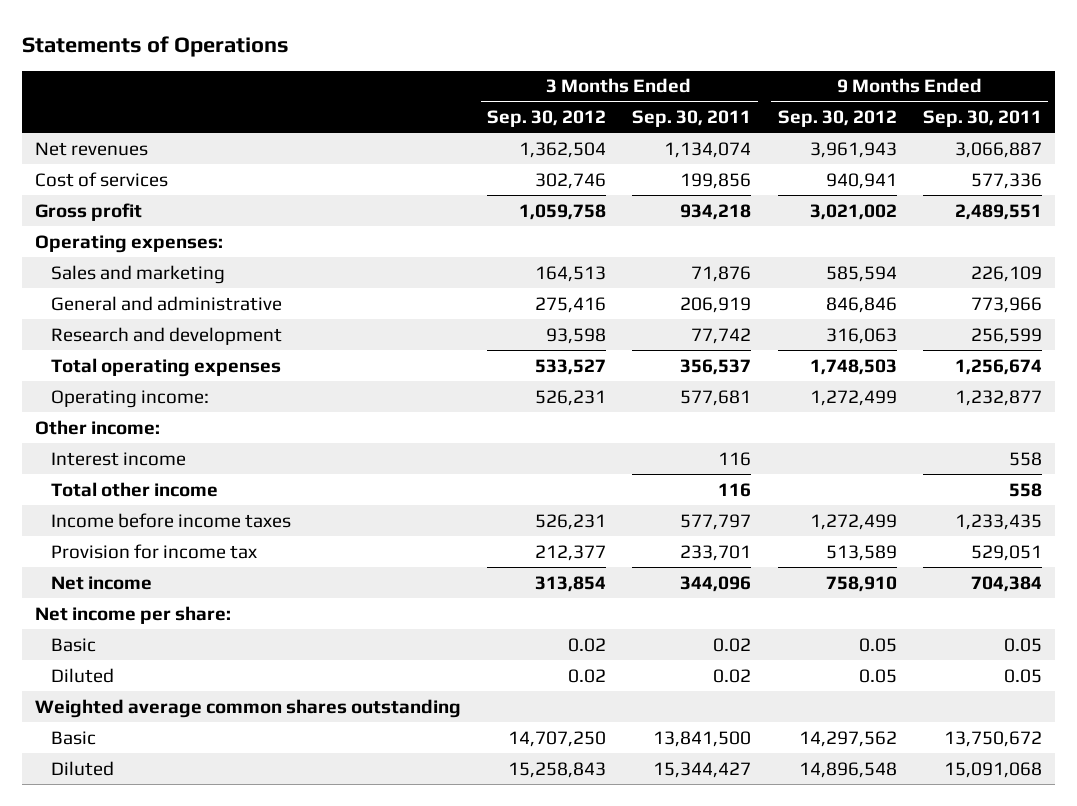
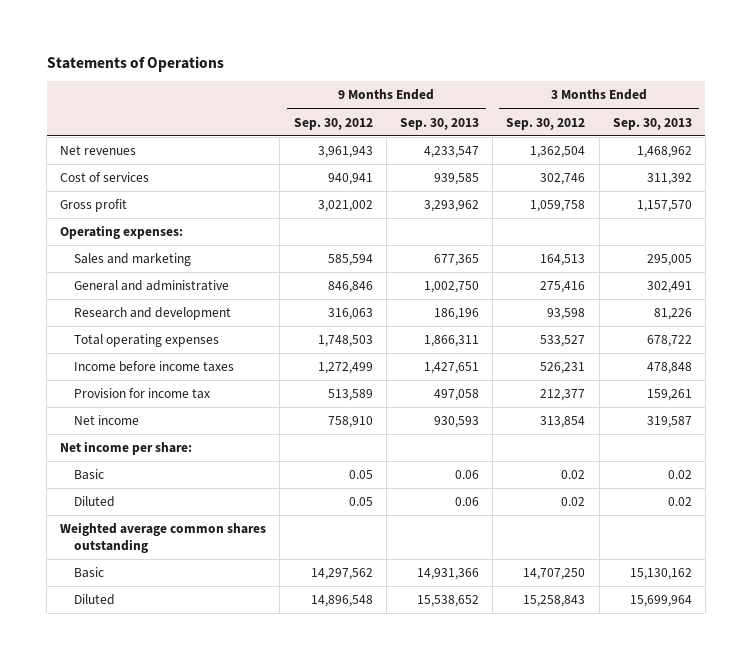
[632,109,752,127] Sep. 30, 2011 -> none
[922,109,1042,127] Sep. 30, 2011 -> none
none -> [399,117,479,130] Sep. 30, 2013
none -> [612,117,692,130] Sep. 30, 2013
[51,389,210,408] Operating income: -> none
[35,419,161,435] Other income: -> none
[51,451,187,466] Interest income -> none
[51,481,219,497] Total other income -> none

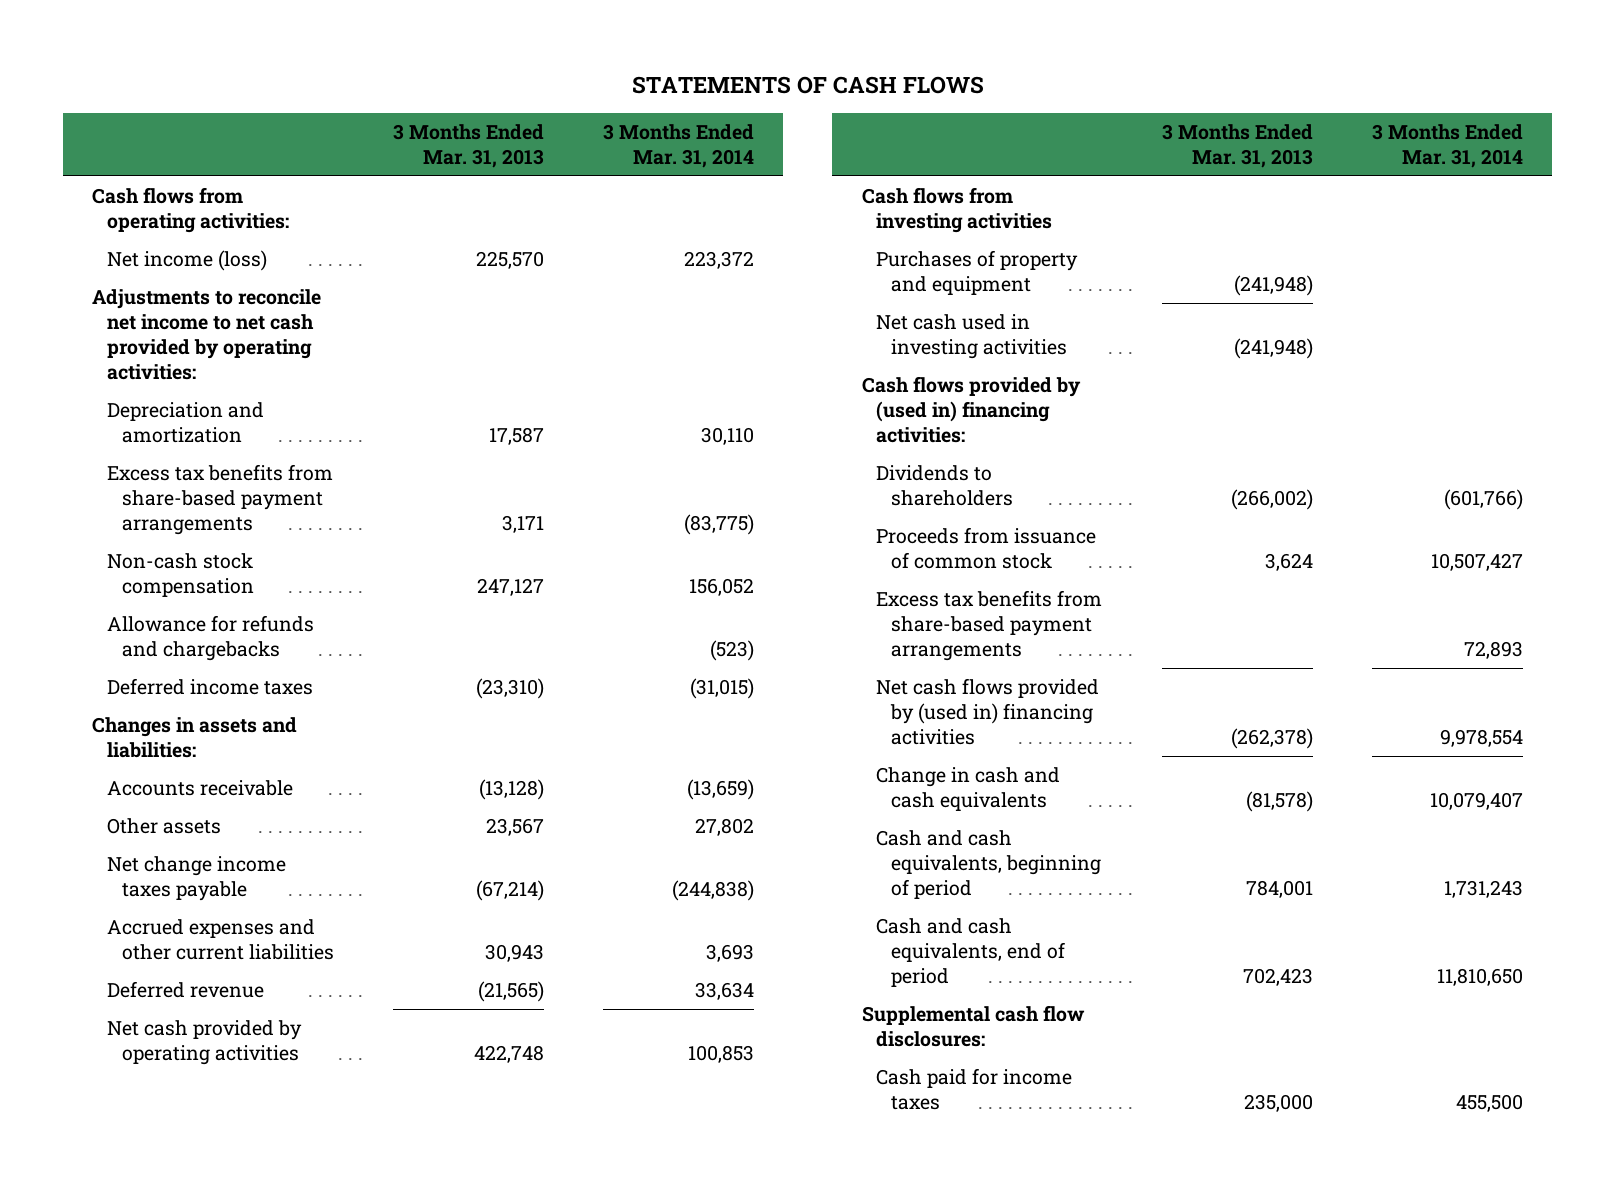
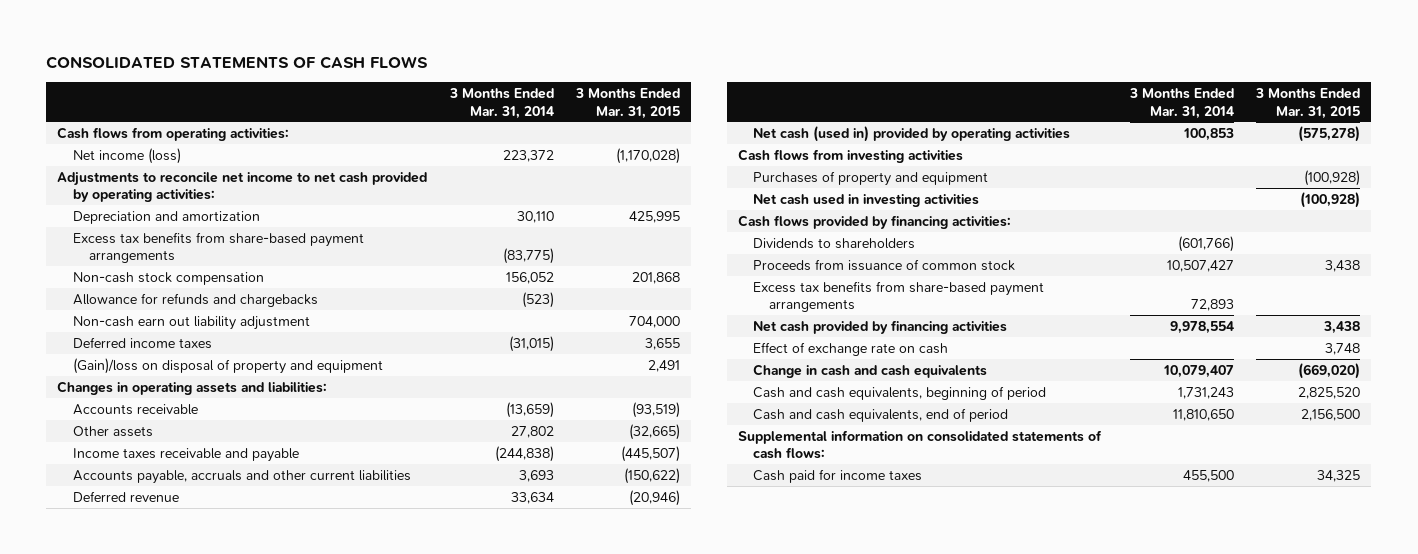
[631,76,984,95] STATEMENTS OF CASH FLOWS -> [46,56,429,70] CONSOLIDATED STATEMENTS OF CASH FLOWS
[392,123,544,168] 3 Months Ended Mar. 31, 2013 -> none
none -> [574,87,680,119] 3 Months Ended Mar. 31, 2015
none -> [72,315,310,330] Non-cash earn out liability adjustment
none -> [72,357,383,374] (Gain)/loss on disposal of property and equipment
[92,716,298,759] Changes in assets and liabilities: -> [57,380,328,395] Changes in operating assets and liabilities:
[107,855,287,902] Net change income taxes payable -> [72,447,299,462] Income taxes receivable and payable
[107,918,334,961] Accrued expenses and other current liabilities -> [72,469,411,484] Accounts payable, accruals and other current liabilities
[107,1019,303,1066] Net cash provided by operating activities -> [753,125,1071,142] Net cash (used in) provided by operating activities
[861,375,1081,444] Cash flows provided by (used in) financing activities: -> [737,214,1011,229] Cash flows provided by financing activities:
[876,677,1100,746] Net cash flows provided by (used in) financing activities -> [753,319,1008,334] Net cash provided by financing activities
none -> [753,341,949,356] Effect of exchange rate on cash
[861,1004,1085,1048] Supplemental cash flow disclosures: -> [737,429,1102,460] Supplemental information on consolidated statements of cash flows:

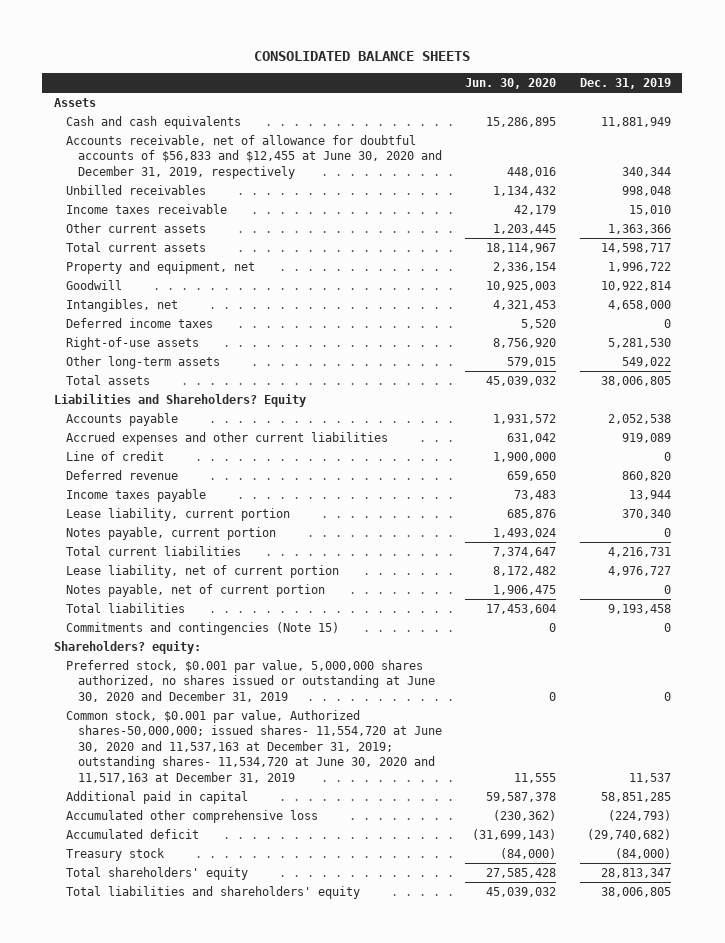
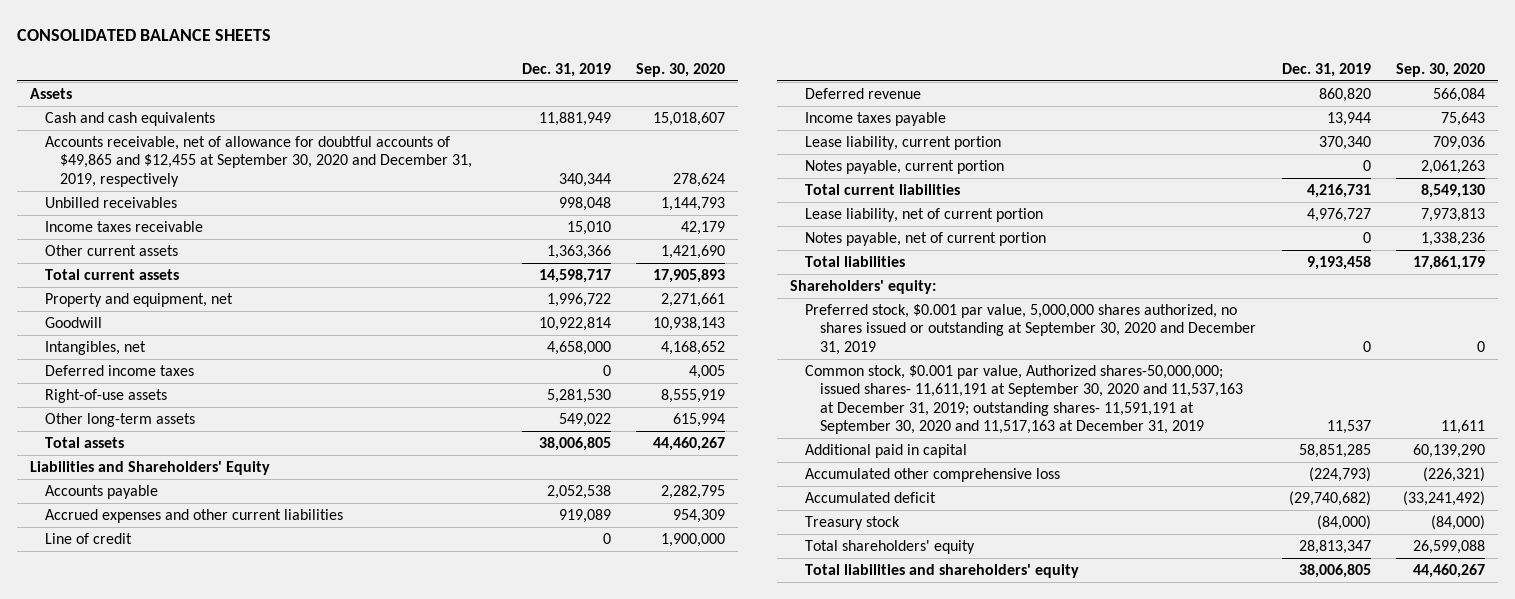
[465,78,557,90] Jun. 30, 2020 -> none
none -> [636,62,726,77] Sep. 30, 2020
[65,134,443,179] Accounts receivable, net of allowance for doubtful accounts of $56,833 and $12,455 at June 30, 2020 and December 31, 2019, respectively -> [45,136,473,187] Accounts receivable, net of allowance for doubtful accounts of $49,865 and $12,455 at September 30, 2020 and December 31, 2019, respectively
[53,393,306,407] Liabilities and Shareholders? Equity -> [29,461,270,476] Liabilities and Shareholders' Equity
[65,621,339,635] Commitments and contingencies (Note 15) -> none
[53,640,201,654] Shareholders? equity: -> [789,280,936,295] Shareholders' equity:
[65,659,436,702] Preferred stock, $0.001 par value, 5,000,000 shares authorized, no shares issued or outstanding at June 30, 2020 and December 31, 2019 -> [805,304,1257,355] Preferred stock, $0.001 par value, 5,000,000 shares authorized, no shares issued or outstanding at September 30, 2020 and December 31, 2019
[65,709,443,783] Common stock, $0.001 par value, Authorized shares-50,000,000; issued shares- 11,554,720 at June 30, 2020 and 11,537,163 at December 31, 2019; outstanding shares- 11,534,720 at June 30, 2020 and 11,517,163 at December 31, 2019 -> [805,365,1244,434] Common stock, $0.001 par value, Authorized shares-50,000,000; issued shares- 11,611,191 at September 30, 2020 and 11,537,163 at December 31, 2019; outstanding shares- 11,591,191 at September 30, 2020 and 11,517,163 at December 31, 2019

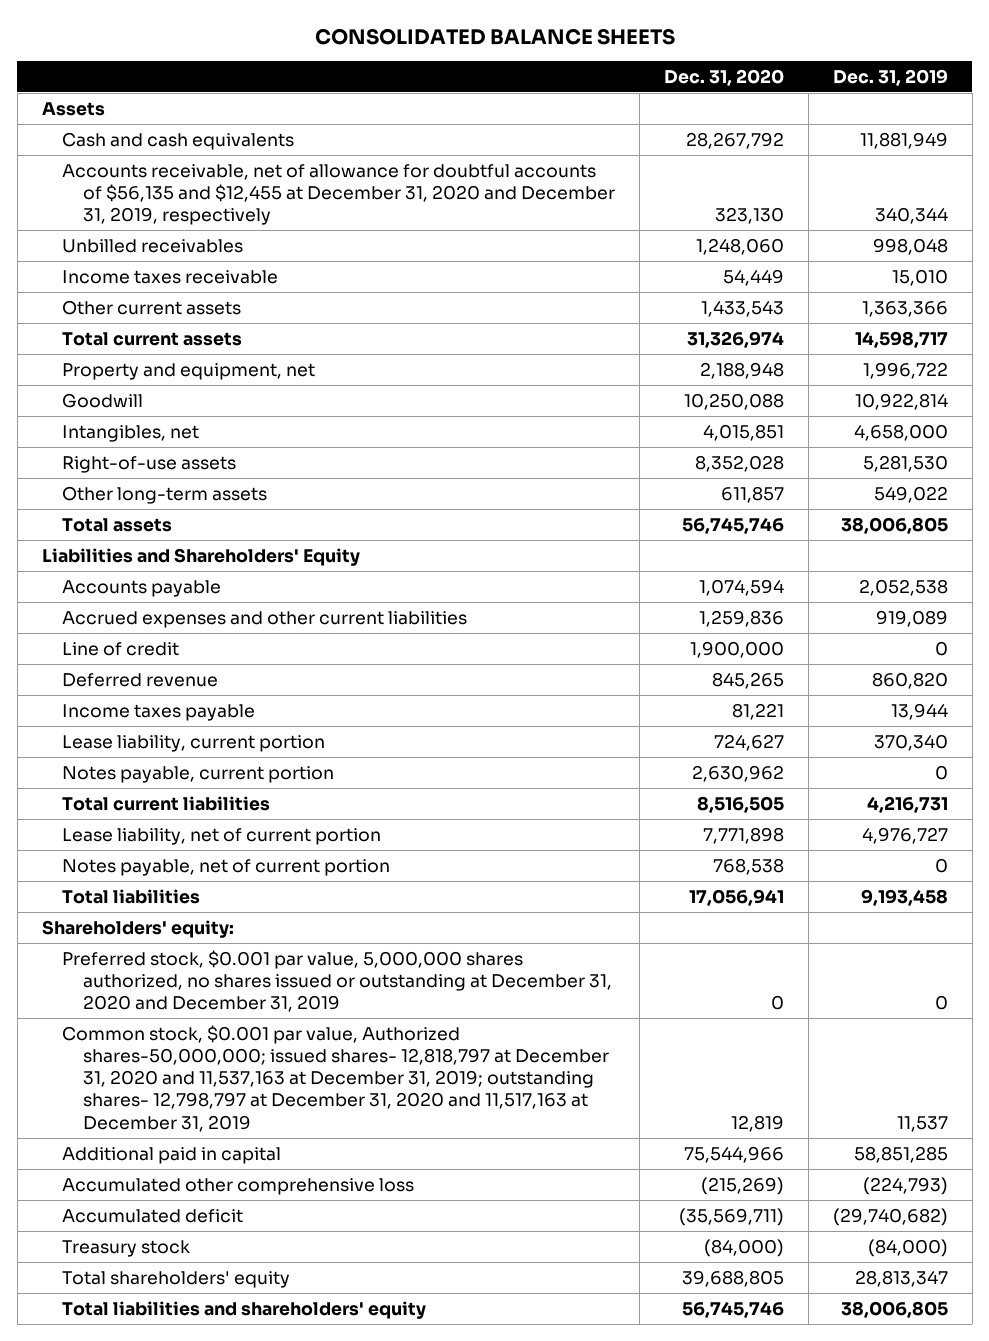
[636,62,726,77] Sep. 30, 2020 -> none
none -> [663,69,784,87] Dec. 31, 2020
[45,136,473,187] Accounts receivable, net of allowance for doubtful accounts of $49,865 and $12,455 at September 30, 2020 and December 31, 2019, respectively -> [62,163,615,226] Accounts receivable, net of allowance for doubtful accounts of $56,135 and $12,455 at December 31, 2020 and December 31, 2019, respectively
[45,365,195,377] Deferred income taxes -> none
[805,304,1257,355] Preferred stock, $0.001 par value, 5,000,000 shares authorized, no shares issued or outstanding at September 30, 2020 and December 31, 2019 -> [62,949,612,1013] Preferred stock, $0.001 par value, 5,000,000 shares authorized, no shares issued or outstanding at December 31, 2020 and December 31, 2019
[805,365,1244,434] Common stock, $0.001 par value, Authorized shares-50,000,000; issued shares- 11,611,191 at September 30, 2020 and 11,537,163 at December 31, 2019; outstanding shares- 11,591,191 at September 30, 2020 and 11,517,163 at December 31, 2019 -> [62,1024,609,1132] Common stock, $0.001 par value, Authorized shares-50,000,000; issued shares- 12,818,797 at December 31, 2020 and 11,537,163 at December 31, 2019; outstanding shares- 12,798,797 at December 31, 2020 and 11,517,163 at December 31, 2019

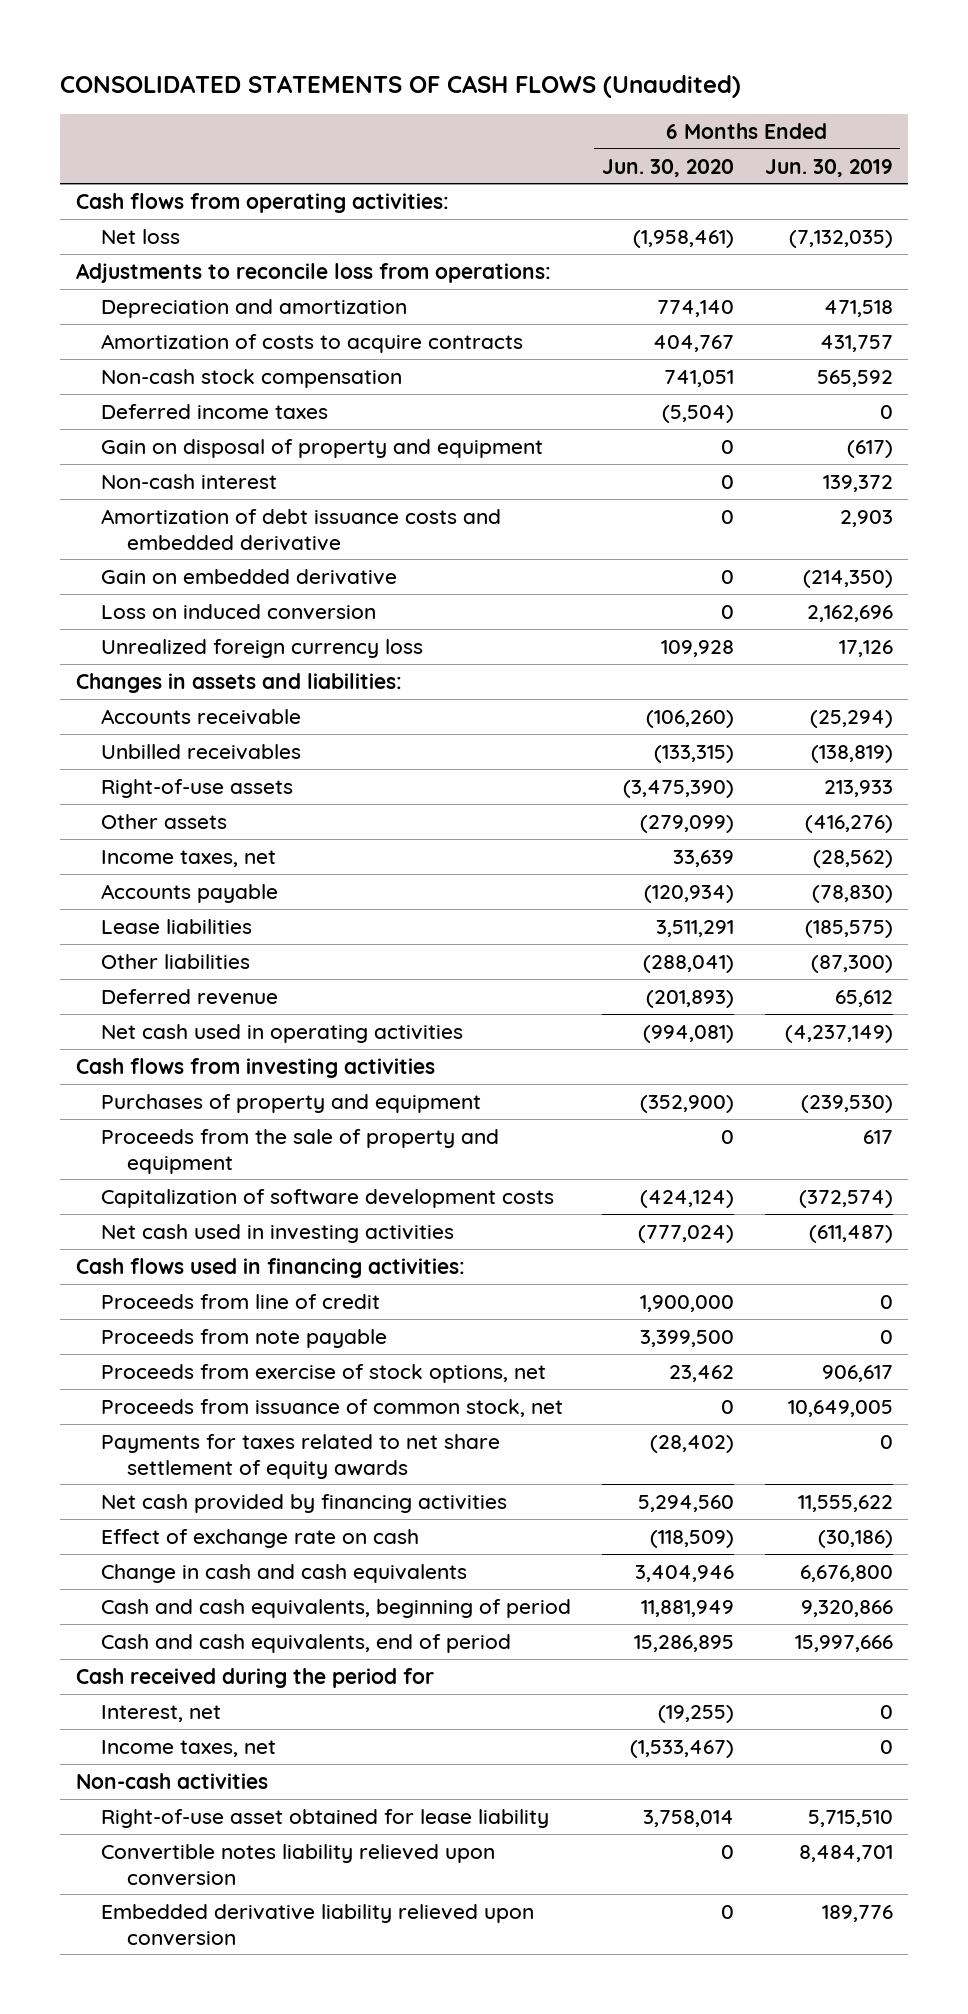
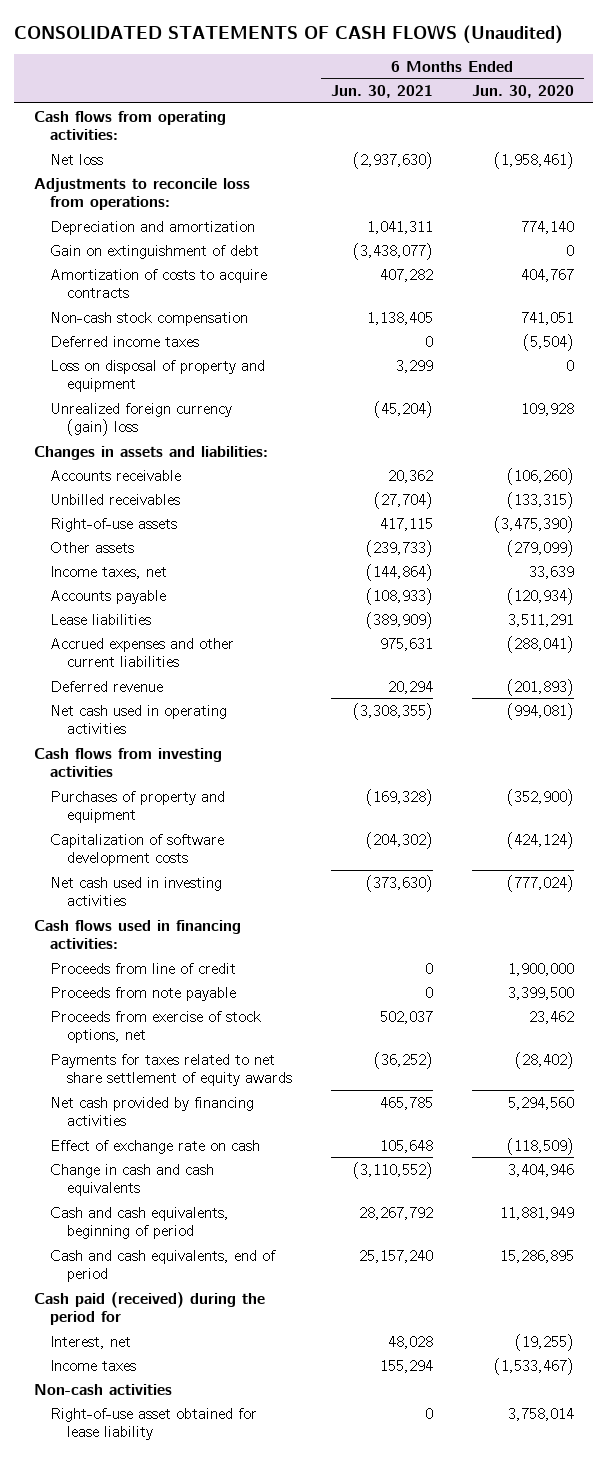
[764,158,893,177] Jun. 30, 2019 -> none
none -> [330,85,433,99] Jun. 30, 2021
none -> [50,244,260,259] Gain on extinguishment of debt
[101,473,278,489] Non-cash interest -> none
[101,508,502,551] Amortization of debt issuance costs and embedded derivative -> none
[101,568,398,585] Gain on embedded derivative -> none
[101,603,377,620] Loss on induced conversion -> none
[101,438,544,458] Gain on disposal of property and equipment -> [50,359,266,393] Loss on disposal of property and equipment
[101,638,424,658] Unrealized foreign currency loss -> [50,402,233,437] Unrealized foreign currency (gain) loss
[101,953,251,969] Other liabilities -> [50,637,235,668] Accrued expenses and other current liabilities
[101,1128,500,1174] Proceeds from the sale of property and equipment -> none
[101,1398,564,1417] Proceeds from issuance of common stock, net -> none
[75,1667,434,1688] Cash received during the period for -> [33,1291,265,1326] Cash paid (received) during the period for
[101,1739,277,1757] Income taxes, net -> [50,1359,137,1371] Income taxes
[101,1843,496,1886] Convertible notes liability relieved upon conversion -> none
[101,1903,535,1946] Embedded derivative liability relieved upon conversion -> none

